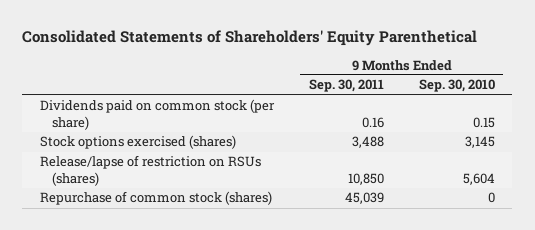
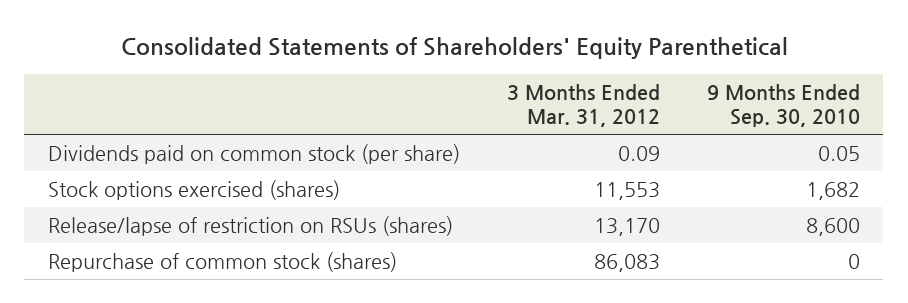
[308,79,384,93] Sep. 30, 2011 -> none
none -> [506,83,660,128] 3 Months Ended Mar. 31, 2012
[472,116,495,128] 0.15 -> [817,145,860,161] 0.05
[464,136,495,149] 3,145 -> [805,181,860,200] 1,682
[462,172,495,185] 5,604 -> [805,217,860,236] 8,600

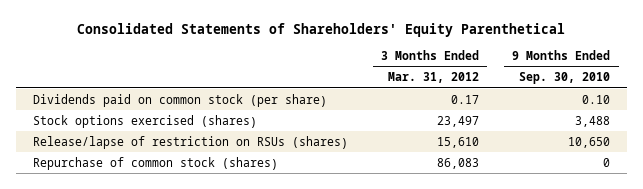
[617,145,660,161] 0.09 -> [450,94,479,104] 0.17
[817,145,860,161] 0.05 -> [582,94,611,104] 0.10
[593,181,660,200] 11,553 -> [436,115,479,127] 23,497
[805,181,860,200] 1,682 -> [575,115,611,127] 3,488
[593,217,660,236] 13,170 -> [436,136,479,148] 15,610
[805,217,860,236] 8,600 -> [568,136,611,148] 10,650

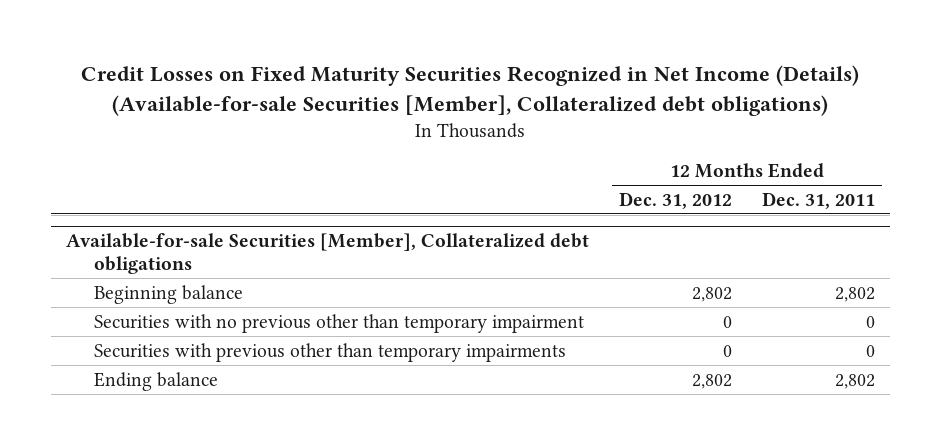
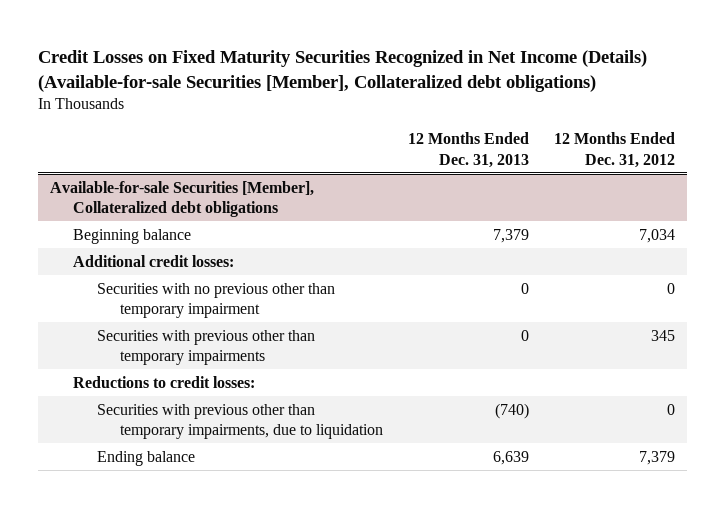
[761,191,875,209] Dec. 31, 2011 -> none
none -> [407,132,529,168] 12 Months Ended Dec. 31, 2013
[691,286,732,302] 2,802 -> [638,228,675,243] 7,034
none -> [73,254,235,267] Additional credit losses:
[722,344,732,357] 0 -> [650,329,675,341] 345
none -> [73,375,256,388] Reductions to credit losses:
none -> [96,403,384,440] Securities with previous other than temporary impairments, due to liquidation
[691,373,732,389] 2,802 -> [638,450,675,465] 7,379

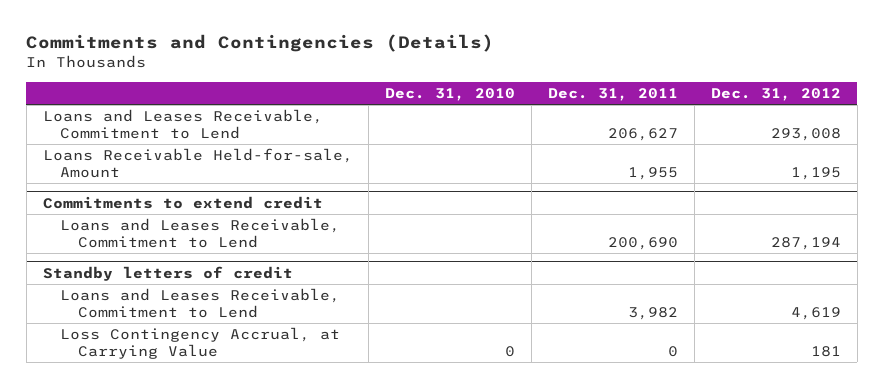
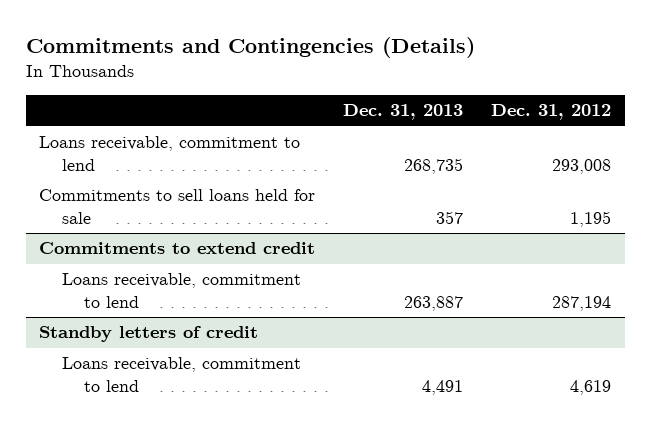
[385,87,516,101] Dec. 31, 2010 -> none
[547,87,678,101] Dec. 31, 2011 -> none
none -> [343,104,464,121] Dec. 31, 2013
[42,109,323,140] Loans and Leases Receivable, Commitment to Lend -> [39,136,301,171] Loans receivable, commitment to lend
[42,148,353,179] Loans Receivable Held-for-sale, Amount -> [39,189,316,224] Commitments to sell loans held for sale
[60,218,341,249] Loans and Leases Receivable, Commitment to Lend -> [61,273,301,308] Loans receivable, commitment to lend
[60,327,341,360] Loss Contingency Accrual, at Carrying Value -> none
[60,288,341,319] Loans and Leases Receivable, Commitment to Lend -> [61,357,301,392] Loans receivable, commitment to lend

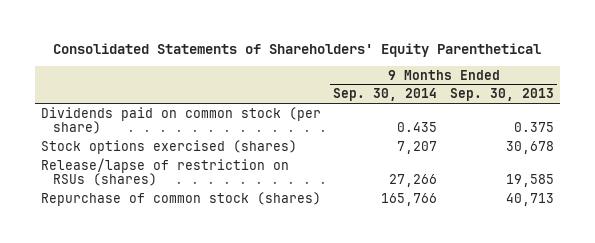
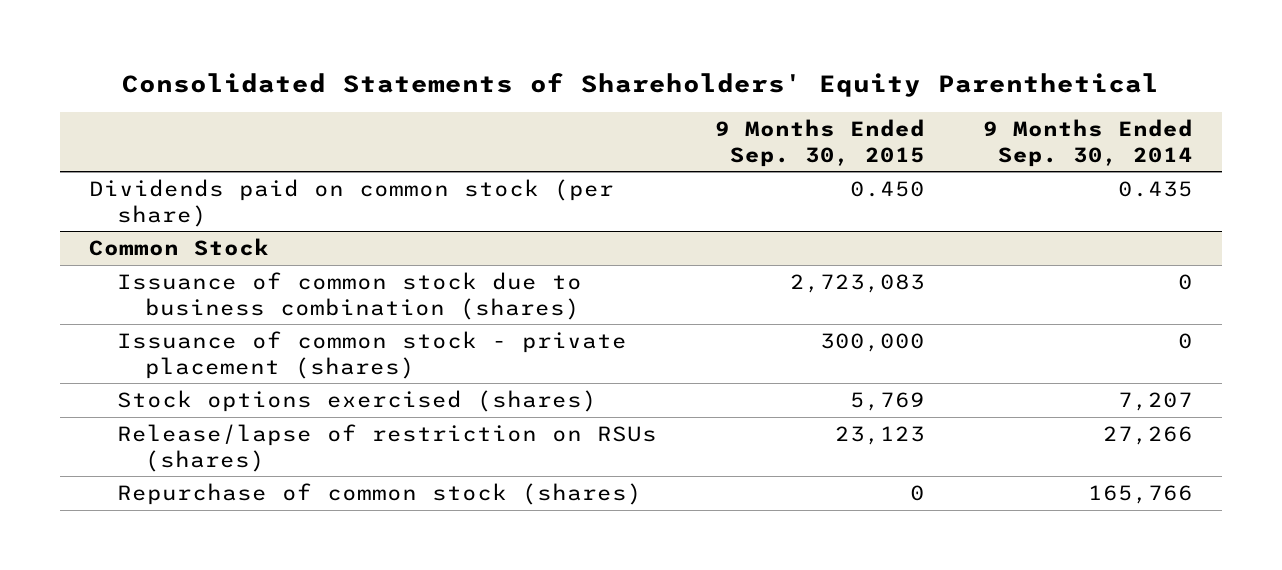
[449,88,554,102] Sep. 30, 2013 -> none
none -> [714,119,925,167] 9 Months Ended Sep. 30, 2015
none -> [88,238,269,257] Common Stock
none -> [116,272,582,320] Issuance of common stock due to business combination (shares)
none -> [116,331,627,379] Issuance of common stock - private placement (shares)

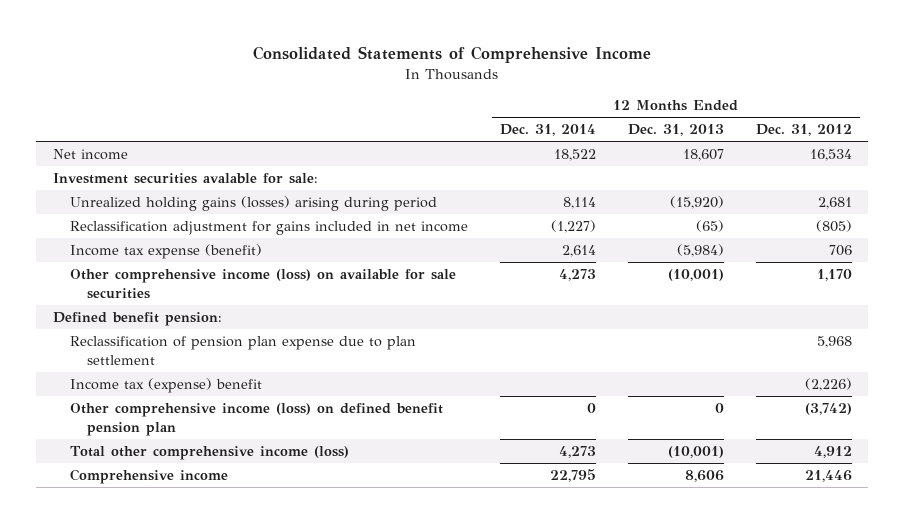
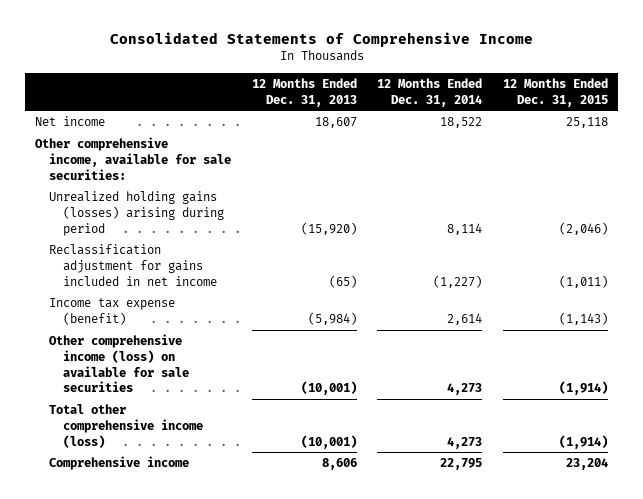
[756,124,853,137] Dec. 31, 2012 -> none
none -> [503,77,609,107] 12 Months Ended Dec. 31, 2015
[52,173,318,185] Investment securities avalable for sale: -> none
none -> [35,137,231,180] Other comprehensive income, available for sale securities:
[52,312,222,327] Defined benefit pension: -> none
[69,336,416,365] Reclassification of pension plan expense due to plan settlement -> none
[69,378,262,394] Income tax (expense) benefit -> none
[69,403,443,436] Other comprehensive income (loss) on defined benefit pension plan -> none

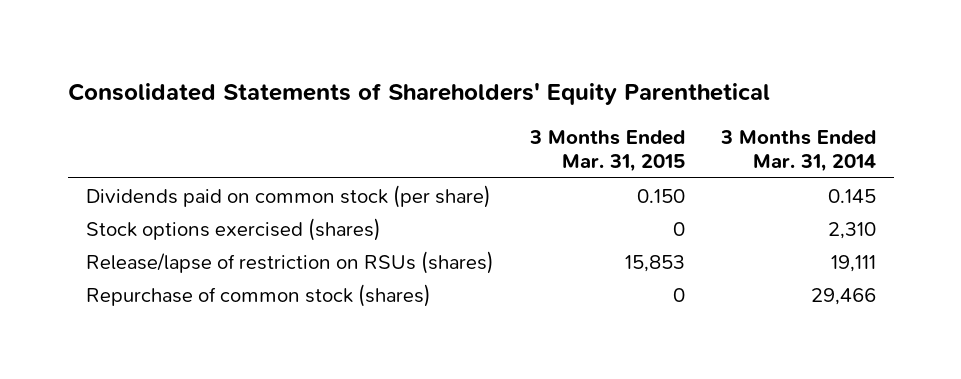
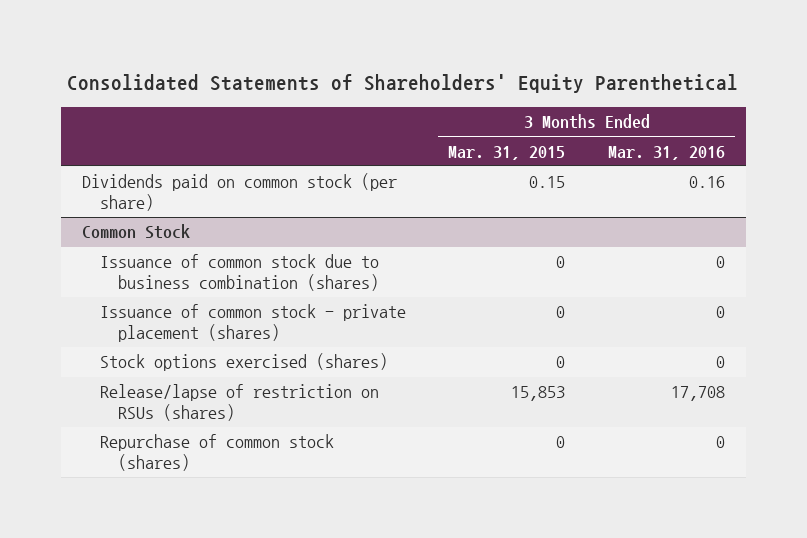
[719,130,876,173] 3 Months Ended Mar. 31, 2014 -> none
none -> [607,145,725,160] Mar. 31, 2016
[636,188,685,203] 0.150 -> [529,176,566,189] 0.15
none -> [82,224,191,240] Common Stock
none -> [100,254,380,292] Issuance of common stock due to business combination (shares)
none -> [100,304,407,343] Issuance of common stock - private placement (shares)

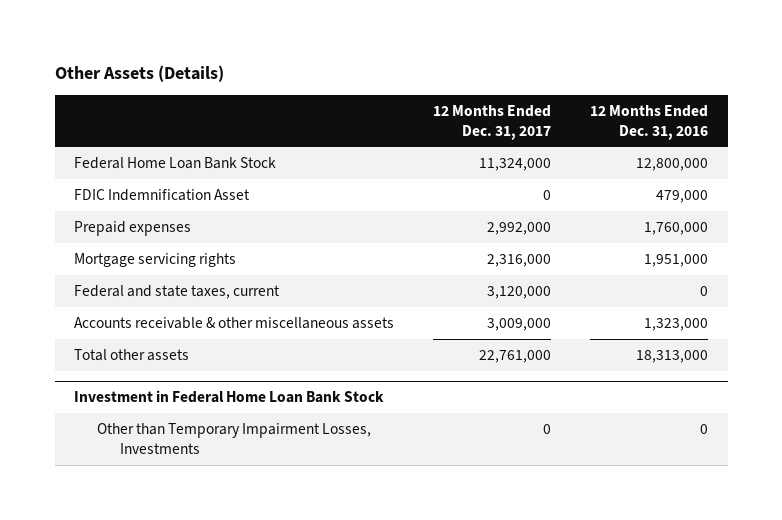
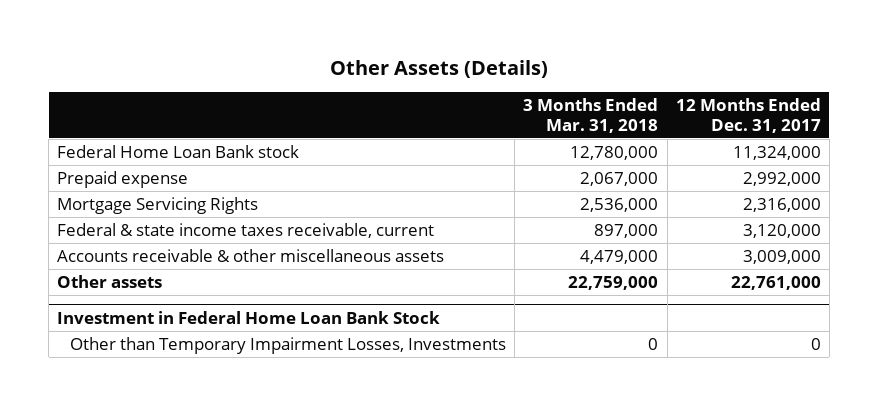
[590,104,709,140] 12 Months Ended Dec. 31, 2016 -> none
none -> [523,97,659,133] 3 Months Ended Mar. 31, 2018
[74,188,251,201] FDIC Indemnification Asset -> none
[74,156,277,169] Federal Home Loan Bank Stock -> [57,144,300,158] Federal Home Loan Bank stock
[74,220,192,236] Prepaid expenses -> [57,170,189,188] Prepaid expense
[74,252,237,267] Mortgage servicing rights -> [57,196,259,214] Mortgage Servicing Rights
[74,284,281,299] Federal and state taxes, current -> [57,222,435,238] Federal & state income taxes receivable, current
[74,348,190,361] Total other assets -> [57,274,163,288] Other assets

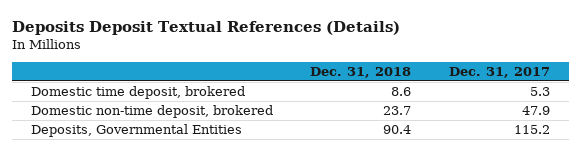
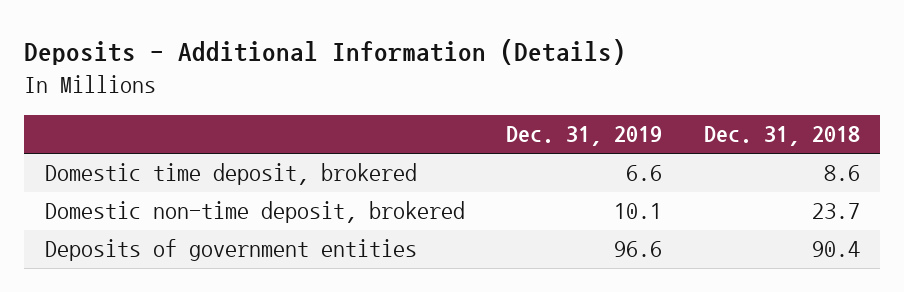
[11,20,400,35] Deposits Deposit Textual References (Details) -> [24,39,627,66] Deposits - Additional Information (Details)
[448,67,550,79] Dec. 31, 2017 -> none
none -> [506,126,663,147] Dec. 31, 2019
[30,124,242,138] Deposits, Governmental Entities -> [44,239,417,262] Deposits of government entities

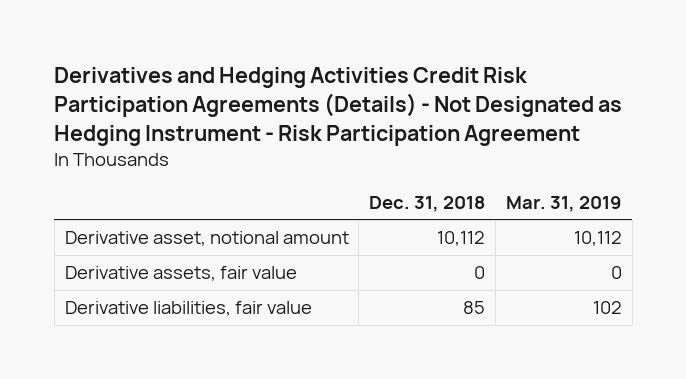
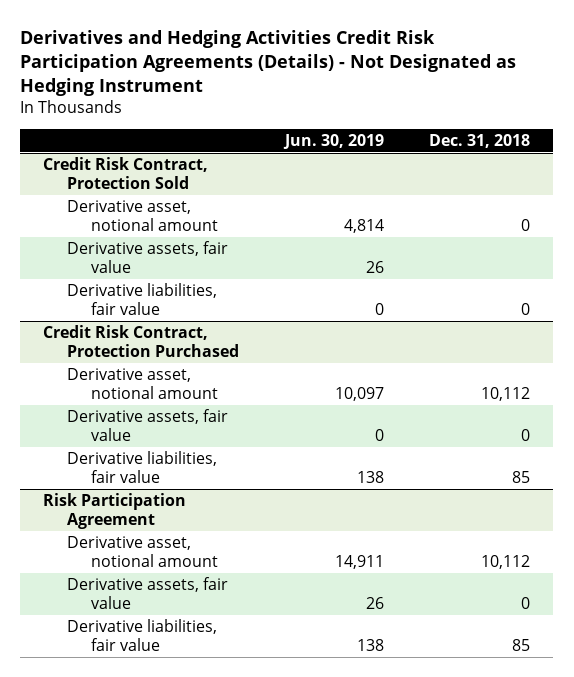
[54,67,623,146] Derivatives and Hedging Activities Credit Risk Participation Agreements (Details) - Not Designated as Hedging Instrument - Risk Participation Agreement -> [20,30,517,97] Derivatives and Hedging Activities Credit Risk Participation Agreements (Details) - Not Designated as Hedging Instrument
[505,195,622,212] Mar. 31, 2019 -> none
none -> [282,133,384,149] Jun. 30, 2019
none -> [43,156,209,189] Credit Risk Contract, Protection Sold
none -> [66,199,218,231] Derivative asset, notional amount
none -> [66,240,228,273] Derivative assets, fair value
none -> [66,282,217,315] Derivative liabilities, fair value
none -> [43,324,239,357] Credit Risk Contract, Protection Purchased
none -> [43,492,187,529] Risk Participation Agreement
none -> [66,535,218,567] Derivative asset, notional amount
none -> [66,576,228,609] Derivative assets, fair value
none -> [66,618,217,651] Derivative liabilities, fair value

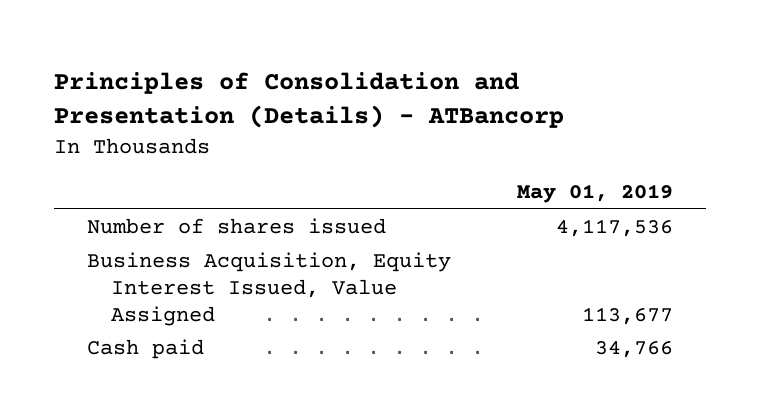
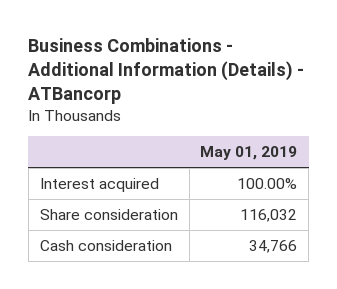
[54,71,565,129] Principles of Consolidation and Presentation (Details) - ATBancorp -> [28,38,305,105] Business Combinations - Additional Information (Details) - ATBancorp
[87,218,387,235] Number of shares issued -> none
[87,252,452,326] Business Acquisition, Equity Interest Issued, Value Assigned -> none
none -> [39,177,159,192] Interest acquired
none -> [39,208,178,220] Share consideration
[87,339,205,360] Cash paid -> [39,239,172,251] Cash consideration

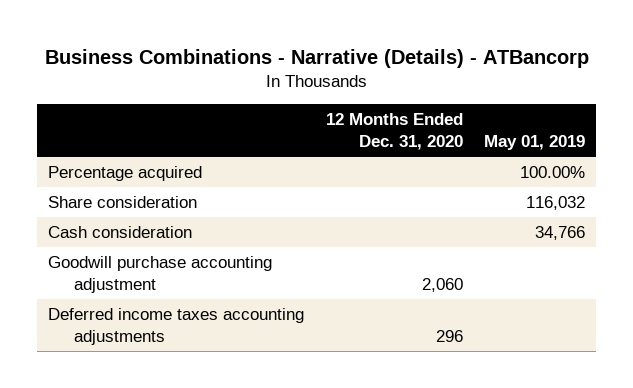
[28,38,305,105] Business Combinations - Additional Information (Details) - ATBancorp -> [44,48,589,68] Business Combinations - Narrative (Details) - ATBancorp
none -> [325,113,463,151] 12 Months Ended Dec. 31, 2020
[39,177,159,192] Interest acquired -> [48,166,203,182] Percentage acquired
none -> [48,256,273,293] Goodwill purchase accounting adjustment
none -> [48,308,305,345] Deferred income taxes accounting adjustments

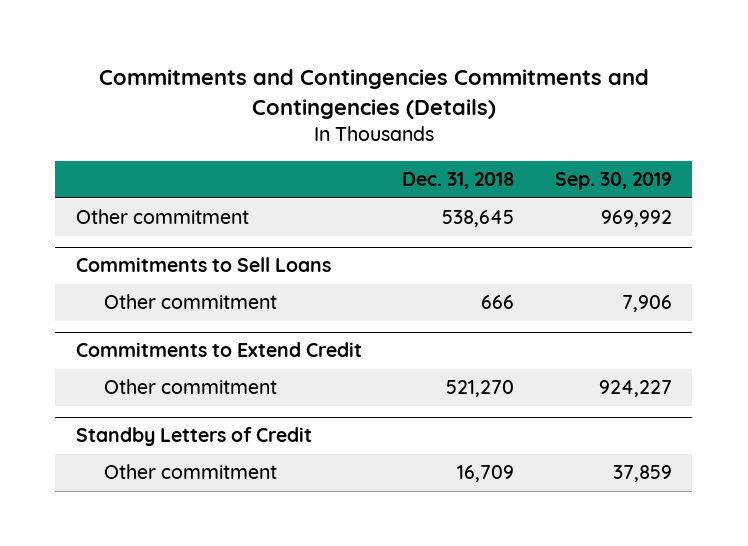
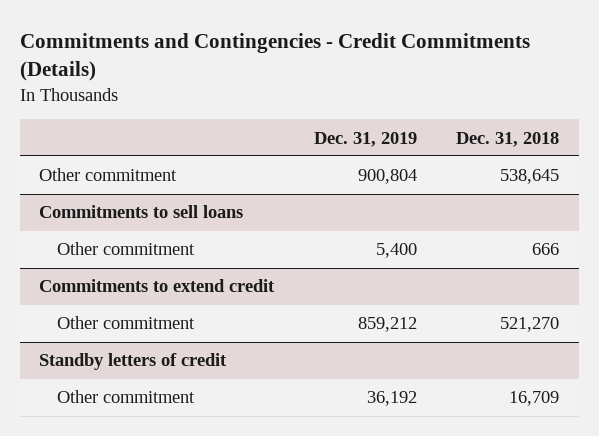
[98,69,649,120] Commitments and Contingencies Commitments and Contingencies (Details) -> [19,32,530,82] Commitments and Contingencies - Credit Commitments (Details)
[555,172,673,191] Sep. 30, 2019 -> none
none -> [313,131,417,147] Dec. 31, 2019
[75,257,331,273] Commitments to Sell Loans -> [39,205,244,219] Commitments to sell loans
[75,342,362,358] Commitments to Extend Credit -> [39,279,276,293] Commitments to extend credit
[75,427,312,447] Standby Letters of Credit -> [39,353,228,371] Standby letters of credit

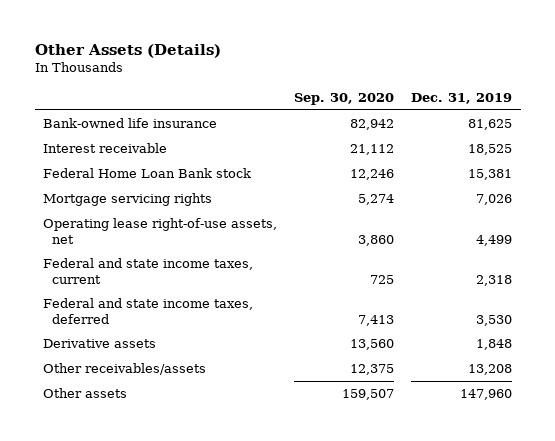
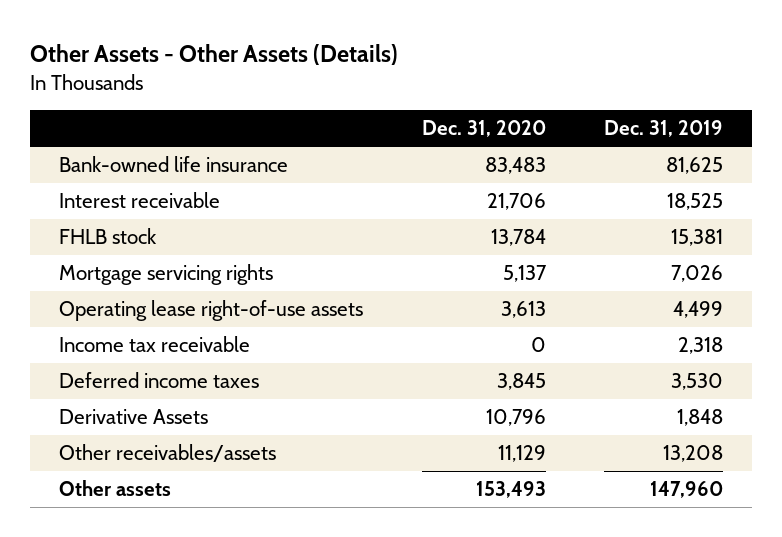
[34,43,221,58] Other Assets (Details) -> [29,43,398,65] Other Assets - Other Assets (Details)
[294,93,395,106] Sep. 30, 2020 -> none
none -> [421,120,546,138] Dec. 31, 2020
[43,168,252,179] Federal Home Loan Bank stock -> [59,228,158,245] FHLB stock
[43,218,278,244] Operating lease right-of-use assets, net -> [59,300,364,322] Operating lease right-of-use assets
[43,258,254,284] Federal and state income taxes, current -> [59,336,251,353] Income tax receivable
[43,298,254,324] Federal and state income taxes, deferred -> [59,372,260,389] Deferred income taxes
[43,339,157,349] Derivative assets -> [59,409,209,425] Derivative Assets

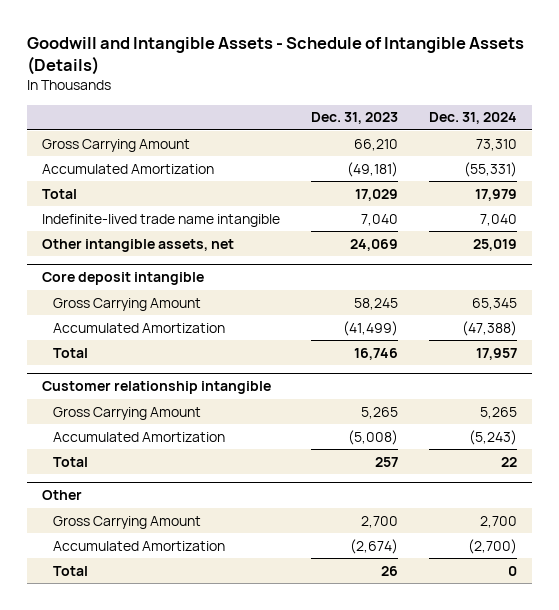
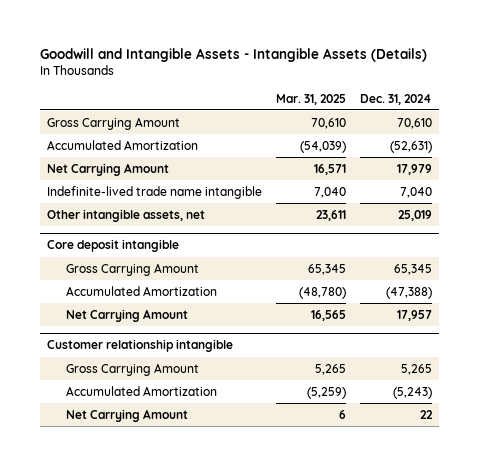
[26,37,524,76] Goodwill and Intangible Assets - Schedule of Intangible Assets (Details) -> [40,47,428,62] Goodwill and Intangible Assets - Intangible Assets (Details)
[311,112,399,125] Dec. 31, 2023 -> none
none -> [276,93,347,105] Mar. 31, 2025
[475,138,517,151] 73,310 -> [396,117,432,129] 70,610
[463,161,517,177] (55,331) -> [389,140,432,153] (52,631)
[42,188,78,199] Total -> [47,162,170,176] Net Carrying Amount
[53,347,89,358] Total -> [65,308,188,322] Net Carrying Amount
[42,490,83,501] Other -> none
[53,515,202,529] Gross Carrying Amount -> none
[53,540,226,551] Accumulated Amortization -> none
[53,565,89,576] Total -> none
[53,456,89,467] Total -> [65,408,188,422] Net Carrying Amount

